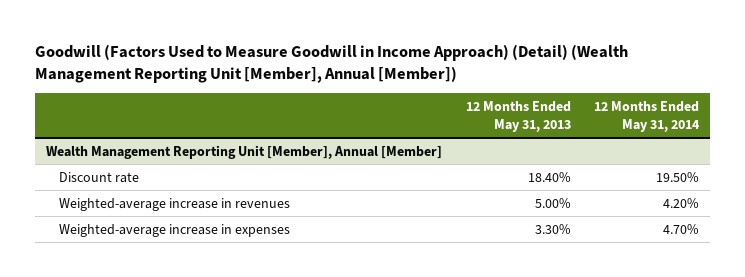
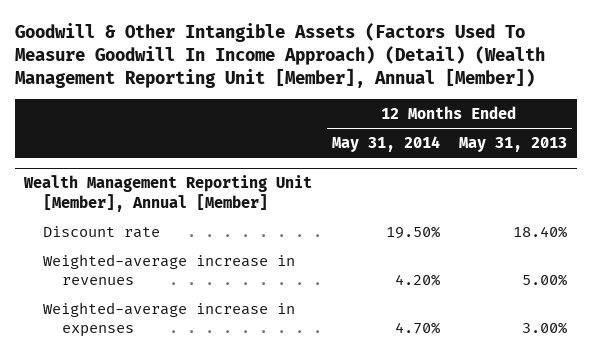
[34,43,628,83] Goodwill (Factors Used to Measure Goodwill in Income Approach) (Detail) (Wealth Management Reporting Unit [Member], Annual [Member]) -> [14,22,545,89] Goodwill & Other Intangible Assets (Factors Used To Measure Goodwill In Income Approach) (Detail) (Wealth Management Reporting Unit [Member], Annual [Member])
[534,223,571,234] 3.30% -> [522,322,568,335] 3.00%

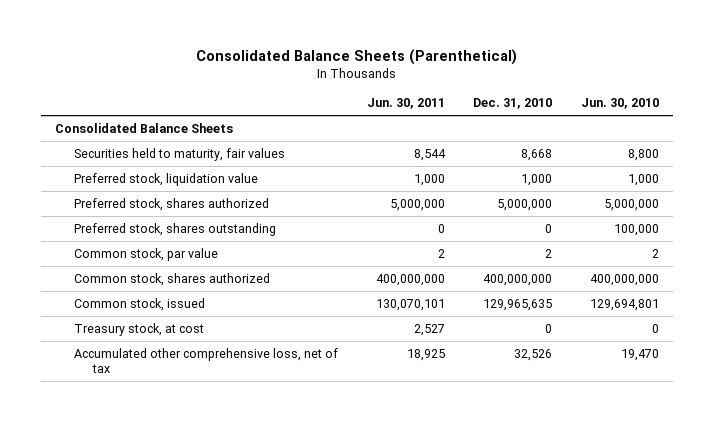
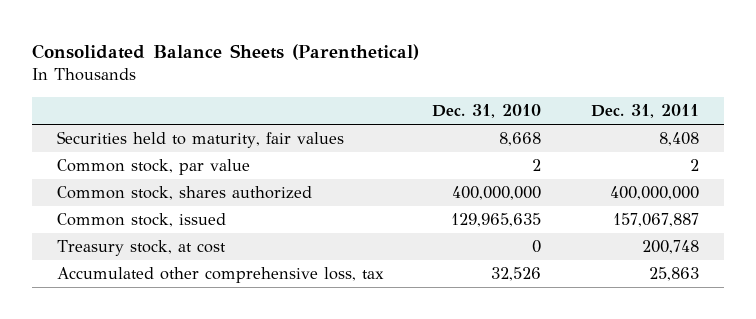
[366,98,445,110] Jun. 30, 2011 -> none
[580,98,659,110] Jun. 30, 2010 -> none
none -> [591,104,700,119] Dec. 31, 2011
[55,122,234,133] Consolidated Balance Sheets -> none
[74,172,259,186] Preferred stock, liquidation value -> none
[74,197,270,211] Preferred stock, shares authorized -> none
[74,222,277,236] Preferred stock, shares outstanding -> none
[74,347,339,373] Accumulated other comprehensive loss, net of tax -> [56,267,384,284] Accumulated other comprehensive loss, tax

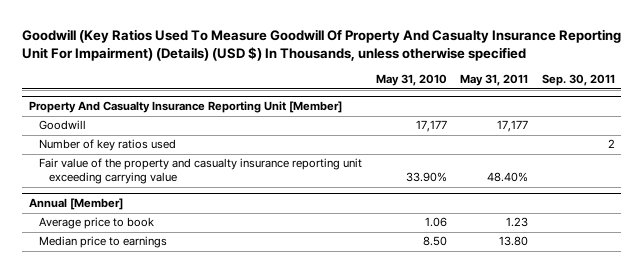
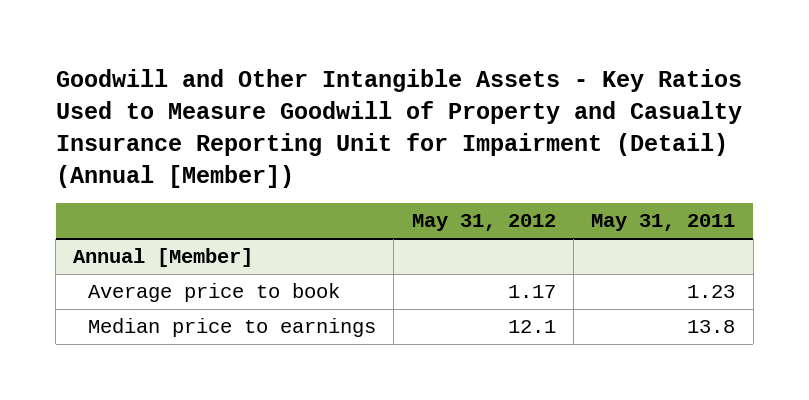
[22,29,622,62] Goodwill (Key Ratios Used To Measure Goodwill Of Property And Casualty Insurance Reporting Unit For Impairment) (Details) (USD $) In Thousands, unless otherwise specified -> [55,69,742,188] Goodwill and Other Intangible Assets - Key Ratios Used to Measure Goodwill of Property and Casualty Insurance Reporting Unit for Impairment (Detail) (Annual [Member])
[375,74,447,87] May 31, 2010 -> none
[541,74,615,87] Sep. 30, 2011 -> none
none -> [411,214,556,232] May 31, 2012
[28,101,342,114] Property And Casualty Insurance Reporting Unit [Member] -> none
[39,120,87,131] Goodwill -> none
[39,139,177,152] Number of key ratios used -> none
[39,158,363,185] Fair value of the property and casualty insurance reporting unit exceeding carrying value -> none
[499,236,529,247] 13.80 -> [687,320,736,334] 13.8

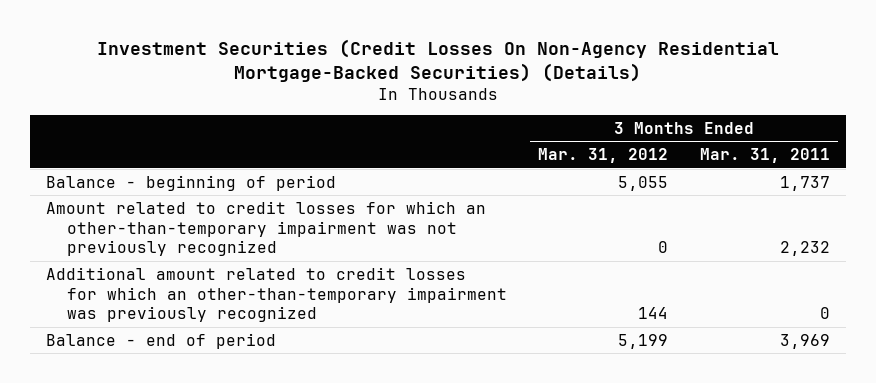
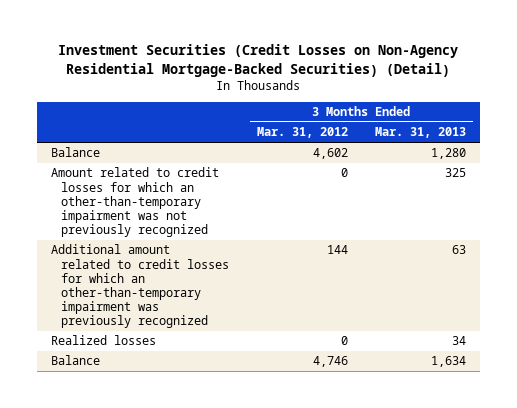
[97,38,780,82] Investment Securities (Credit Losses On Non-Agency Residential Mortgage-Backed Securities) (Details) -> [58,44,459,77] Investment Securities (Credit Losses on Non-Agency Residential Mortgage-Backed Securities) (Detail)
[700,148,831,164] Mar. 31, 2011 -> none
none -> [375,127,467,139] Mar. 31, 2013
[46,174,337,191] Balance - beginning of period -> [50,147,100,158] Balance
[618,175,669,191] 5,055 -> [312,148,348,160] 4,602
none -> [50,335,156,346] Realized losses
[46,332,277,349] Balance - end of period -> [50,355,100,366] Balance
[618,333,669,349] 5,199 -> [312,356,348,368] 4,746

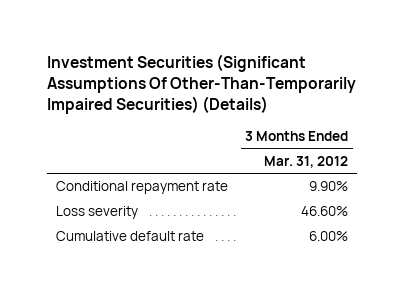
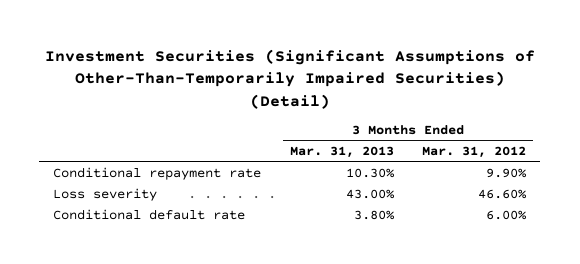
[46,53,356,114] Investment Securities (Significant Assumptions Of Other-Than-Temporarily Impaired Securities) (Details) -> [44,49,535,109] Investment Securities (Significant Assumptions of Other-Than-Temporarily Impaired Securities) (Detail)
none -> [289,146,394,159] Mar. 31, 2013
[55,231,204,242] Cumulative default rate -> [53,208,246,220] Conditional default rate

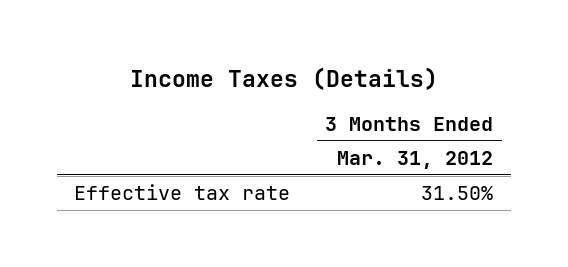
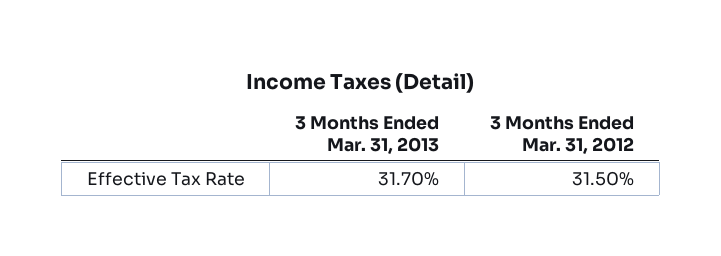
[129,67,438,91] Income Taxes (Details) -> [246,72,475,93] Income Taxes (Detail)
none -> [295,116,440,154] 3 Months Ended Mar. 31, 2013
[74,184,291,201] Effective tax rate -> [86,172,245,187] Effective Tax Rate

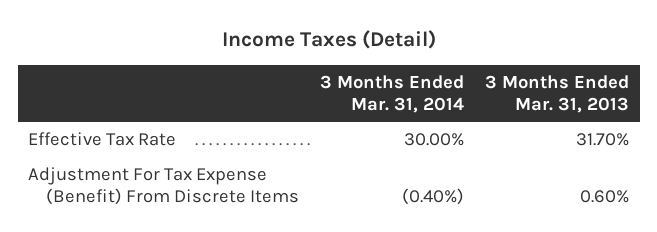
[490,116,635,154] 3 Months Ended Mar. 31, 2012 -> none
none -> [320,75,465,113] 3 Months Ended Mar. 31, 2014
none -> [28,167,300,205] Adjustment For Tax Expense (Benefit) From Discrete Items

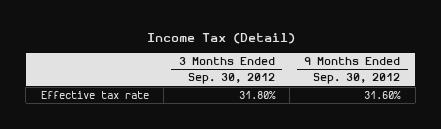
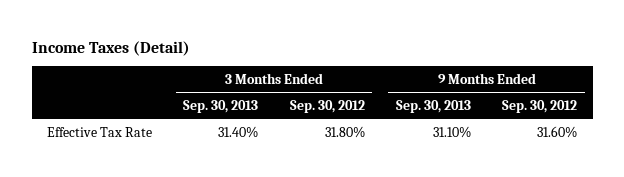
[146,33,295,45] Income Tax (Detail) -> [31,40,190,56] Income Taxes (Detail)
none -> [183,99,259,113] Sep. 30, 2013
none -> [395,99,471,113] Sep. 30, 2013
[40,91,149,100] Effective tax rate -> [47,126,153,137] Effective Tax Rate

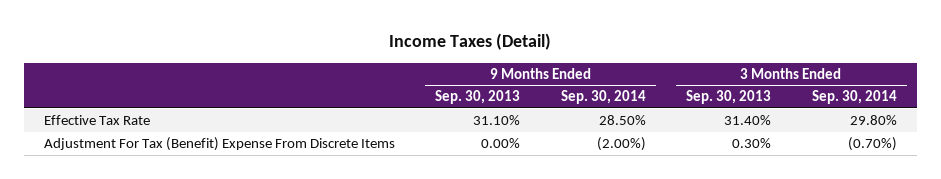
[289,99,365,113] Sep. 30, 2012 -> none
[502,99,578,113] Sep. 30, 2012 -> none
none -> [560,90,646,105] Sep. 30, 2014
none -> [811,90,897,105] Sep. 30, 2014
none -> [43,137,395,152] Adjustment For Tax (Benefit) Expense From Discrete Items

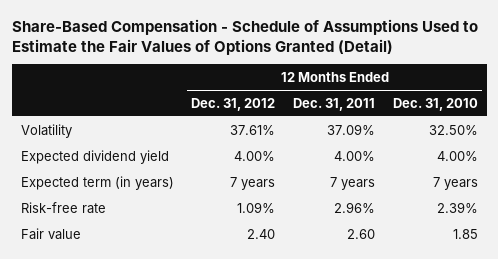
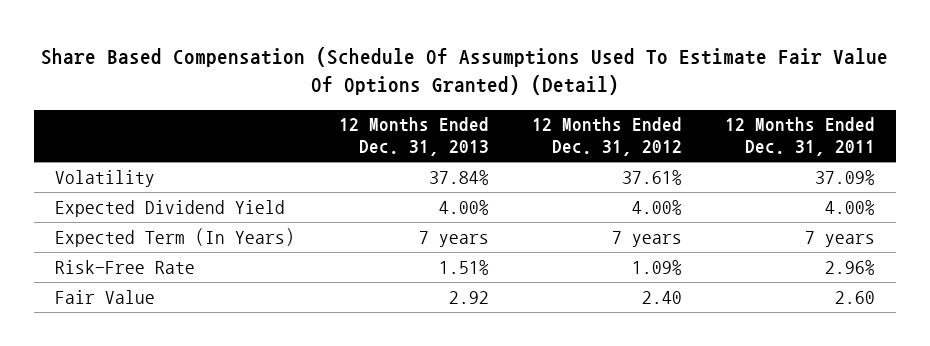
[11,18,478,55] Share-Based Compensation - Schedule of Assumptions Used to Estimate the Fair Values of Options Granted (Detail) -> [41,46,889,96] Share Based Compensation (Schedule Of Assumptions Used To Estimate Fair Value Of Options Granted) (Detail)
[392,97,478,111] Dec. 31, 2010 -> none
none -> [338,117,489,157] 12 Months Ended Dec. 31, 2013
[20,149,169,164] Expected dividend yield -> [55,199,286,217] Expected Dividend Yield
[20,175,174,190] Expected term (in years) -> [55,227,296,247] Expected Term (In Years)
[20,201,106,214] Risk-free rate -> [55,259,196,274] Risk-Free Rate
[20,227,81,240] Fair value -> [55,289,156,304] Fair Value

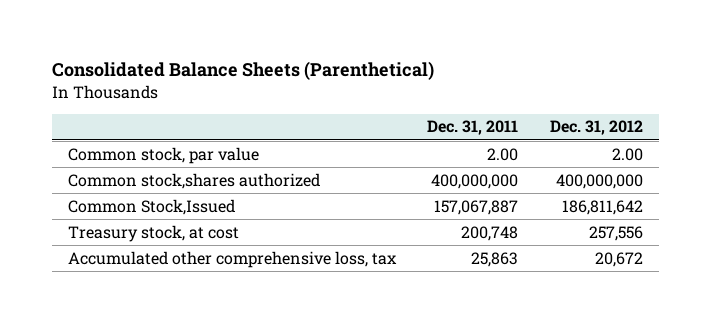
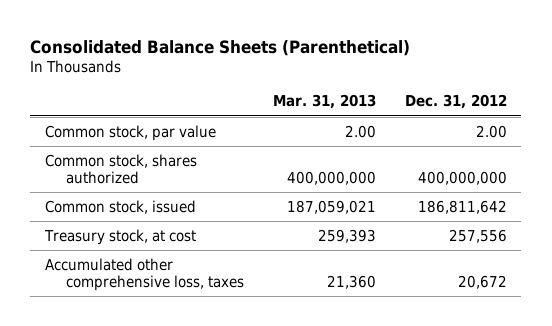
[427,120,519,136] Dec. 31, 2011 -> none
none -> [272,94,376,110] Mar. 31, 2013
[67,172,320,189] Common stock,shares authorized -> [45,153,198,185] Common stock, shares authorized
[67,198,235,215] Common Stock,Issued -> [45,199,197,214] Common stock, issued
[67,250,397,268] Accumulated other comprehensive loss, tax -> [45,257,244,292] Accumulated other comprehensive loss, taxes

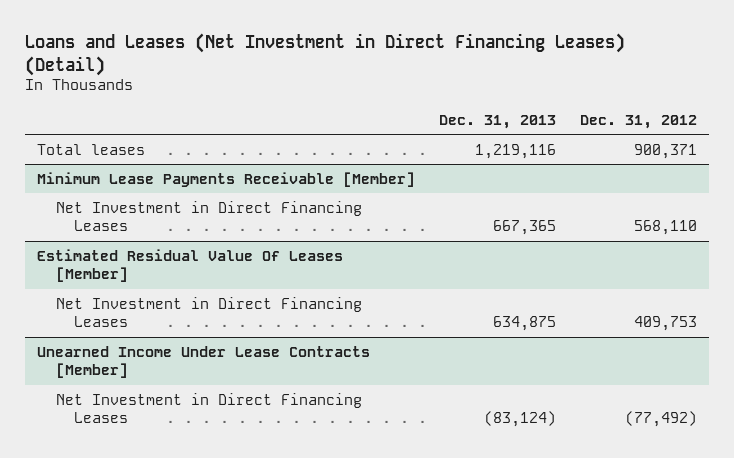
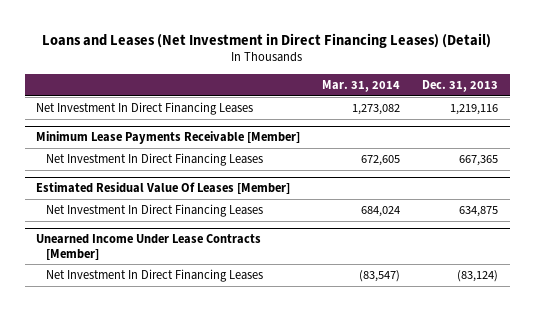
[579,114,697,129] Dec. 31, 2012 -> none
none -> [322,79,401,92] Mar. 31, 2014
[37,143,146,155] Total leases -> [36,102,254,116] Net Investment In Direct Financing Leases
[55,200,362,232] Net Investment in Direct Financing Leases -> [46,153,264,167] Net Investment In Direct Financing Leases
[55,296,362,328] Net Investment in Direct Financing Leases -> [46,204,264,218] Net Investment In Direct Financing Leases
[55,392,362,424] Net Investment in Direct Financing Leases -> [46,269,264,283] Net Investment In Direct Financing Leases

